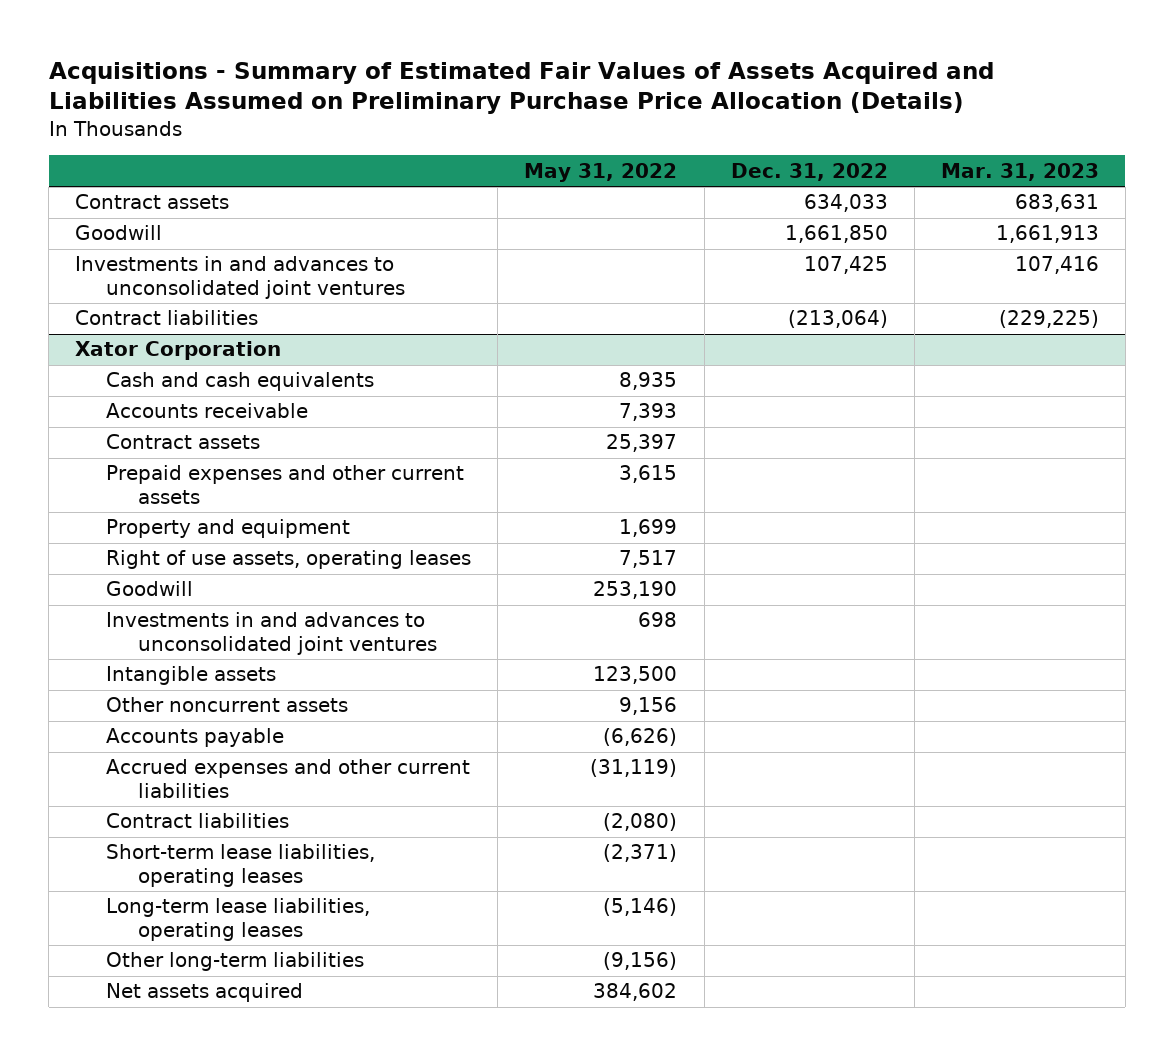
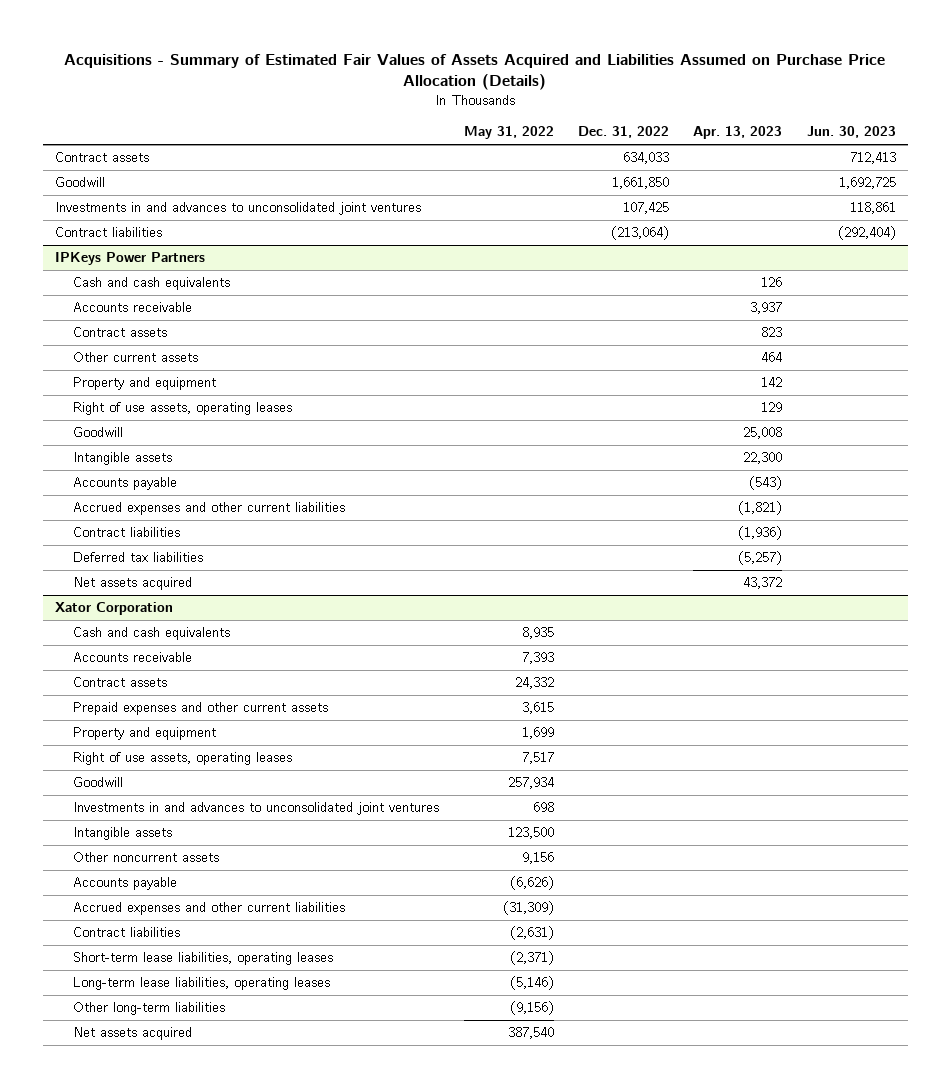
[48,62,994,115] Acquisitions - Summary of Estimated Fair Values of Assets Acquired and Liabilities Assumed on Preliminary Purchase Price Allocation (Details) -> [64,53,886,91] Acquisitions - Summary of Estimated Fair Values of Assets Acquired and Liabilities Assumed on Purchase Price Allocation (Details)
[940,162,1099,181] Mar. 31, 2023 -> none
none -> [693,126,783,140] Apr. 13, 2023
none -> [806,126,896,139] Jun. 30, 2023
none -> [55,252,206,266] IPKeys Power Partners
none -> [73,277,231,291] Cash and cash equivalents
none -> [73,302,193,313] Accounts receivable
none -> [73,327,168,338] Contract assets
none -> [73,352,199,363] Other current assets
none -> [73,377,217,391] Property and equipment
none -> [73,402,293,416] Right of use assets, operating leases
none -> [73,427,124,438] Goodwill
none -> [73,452,173,466] Intangible assets
none -> [73,477,178,491] Accounts payable
none -> [73,502,346,516] Accrued expenses and other current liabilities
none -> [73,527,181,538] Contract liabilities
none -> [73,552,204,563] Deferred tax liabilities
none -> [73,577,193,591] Net assets acquired
[606,434,678,453] 25,397 -> [514,677,554,690] 24,332
[593,581,678,600] 253,190 -> [507,777,554,790] 257,934
[590,759,678,778] (31,119) -> [502,901,554,916] (31,309)
[603,813,678,832] (2,080) -> [509,926,554,941] (2,631)
[593,983,678,1002] 384,602 -> [507,1027,554,1040] 387,540

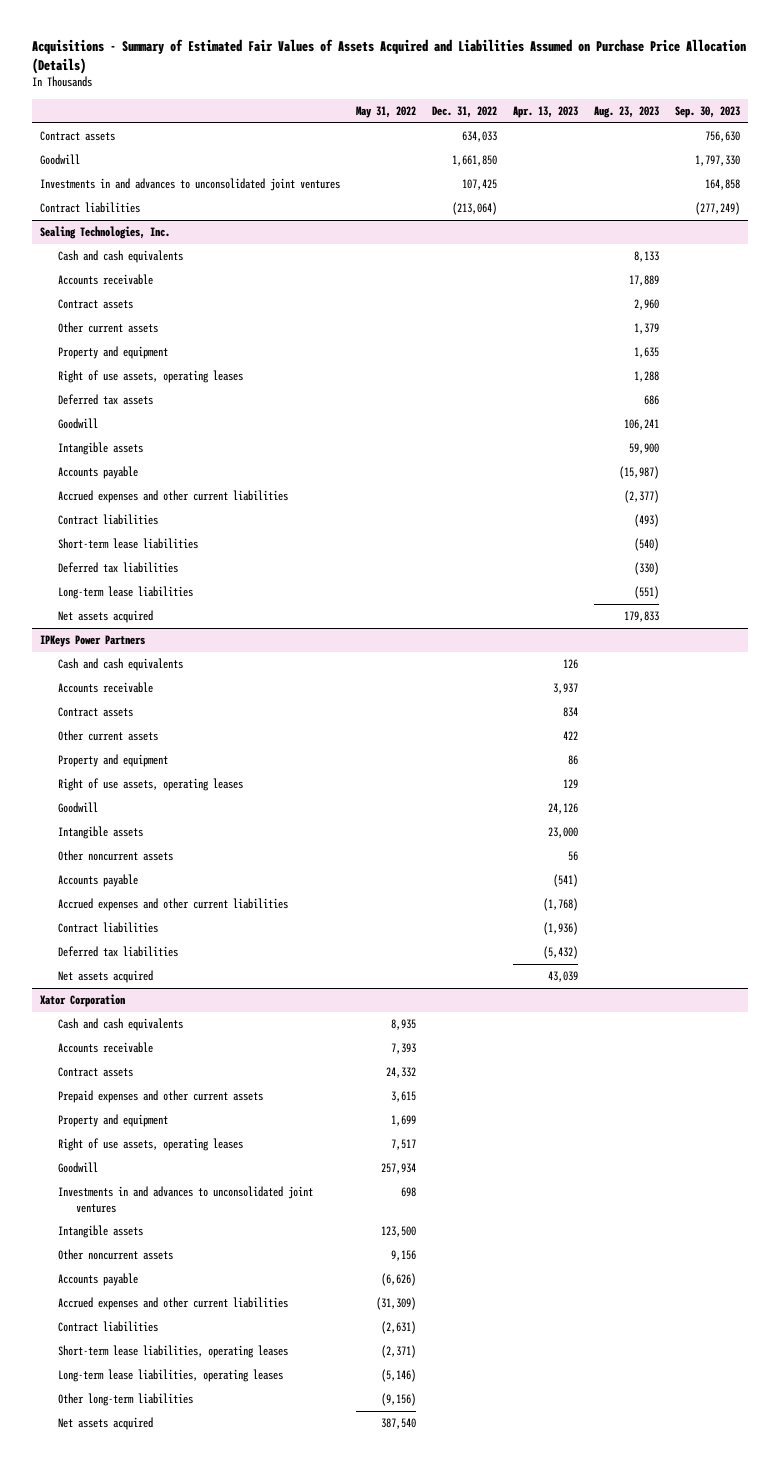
[806,126,896,139] Jun. 30, 2023 -> none
none -> [594,105,660,118] Aug. 23, 2023
none -> [675,105,741,118] Sep. 30, 2023
none -> [40,226,171,240] Sealing Technologies, Inc.
none -> [57,250,183,264] Cash and cash equivalents
none -> [57,274,153,286] Accounts receivable
none -> [57,299,133,310] Contract assets
none -> [57,322,158,334] Other current assets
none -> [57,346,168,360] Property and equipment
none -> [57,370,243,384] Right of use assets, operating leases
none -> [57,394,153,406] Deferred tax assets
none -> [57,418,98,430] Goodwill
none -> [57,442,143,456] Intangible assets
none -> [57,466,138,480] Accounts payable
none -> [57,490,288,504] Accrued expenses and other current liabilities
none -> [57,514,158,526] Contract liabilities
none -> [57,538,198,550] Short-term lease liabilities
none -> [57,562,178,574] Deferred tax liabilities
none -> [57,586,193,600] Long-term lease liabilities
none -> [57,610,153,624] Net assets acquired
[761,327,783,338] 823 -> [563,707,579,718] 834
[761,352,783,363] 464 -> [563,731,579,741] 422
[761,377,783,388] 142 -> [568,755,579,766] 86
[743,427,783,440] 25,008 -> [548,803,579,815] 24,126
[743,452,783,465] 22,300 -> [548,827,579,839] 23,000
none -> [57,850,173,862] Other noncurrent assets
[749,476,783,491] (543) -> [553,874,579,888] (541)
[738,501,783,516] (1,821) -> [543,898,579,912] (1,768)
[738,551,783,566] (5,257) -> [543,946,579,960] (5,432)
[743,577,783,590] 43,372 -> [548,971,579,983] 43,039

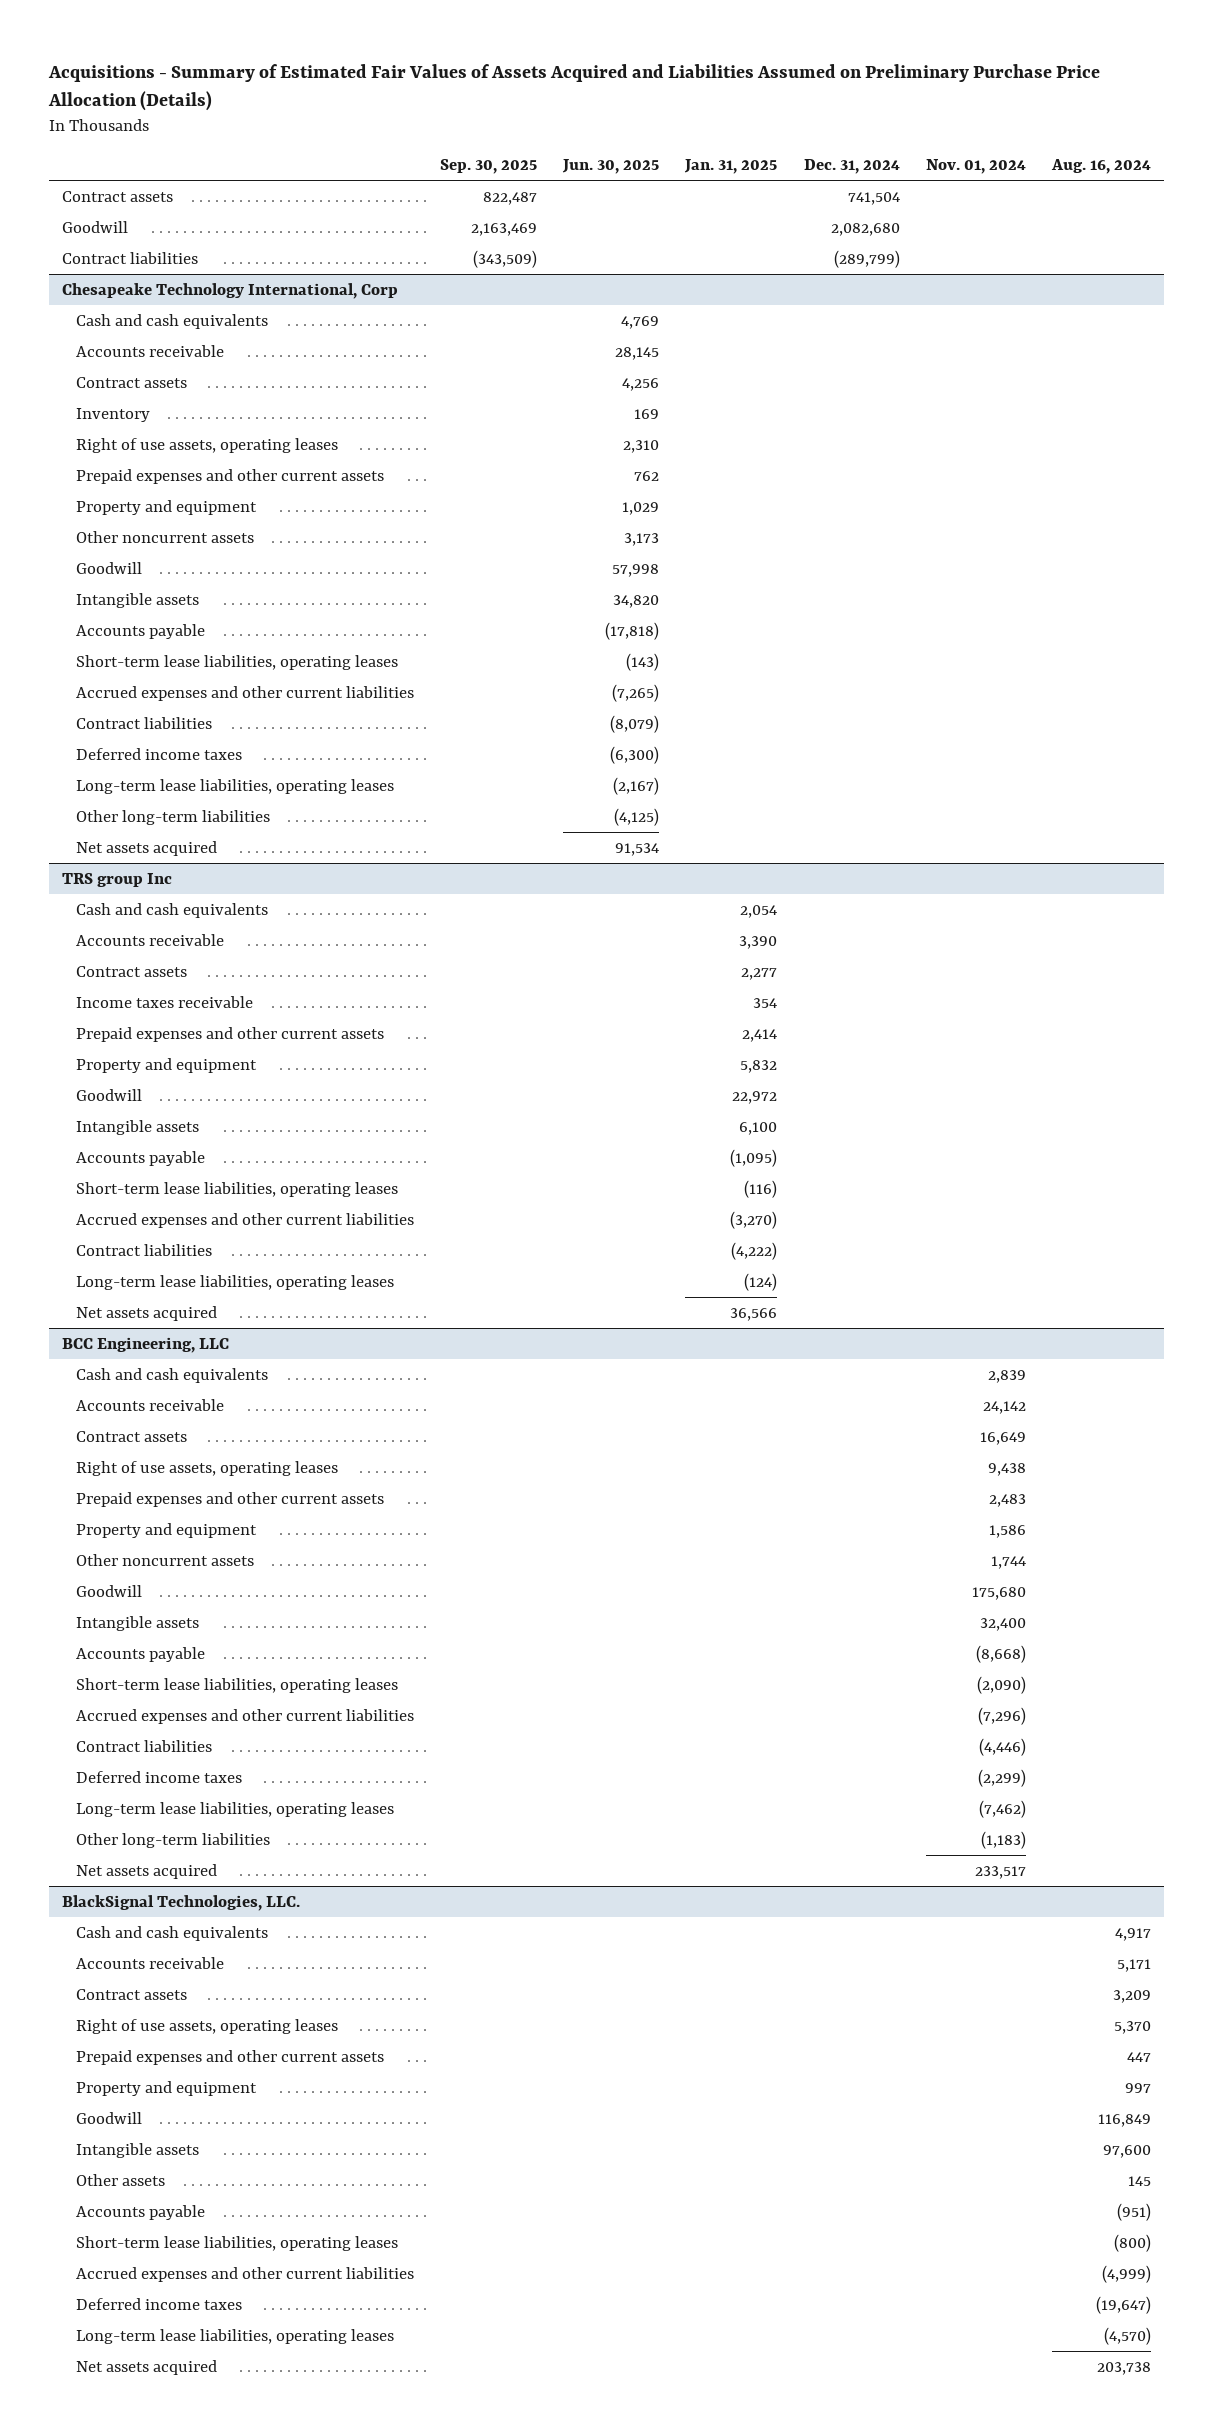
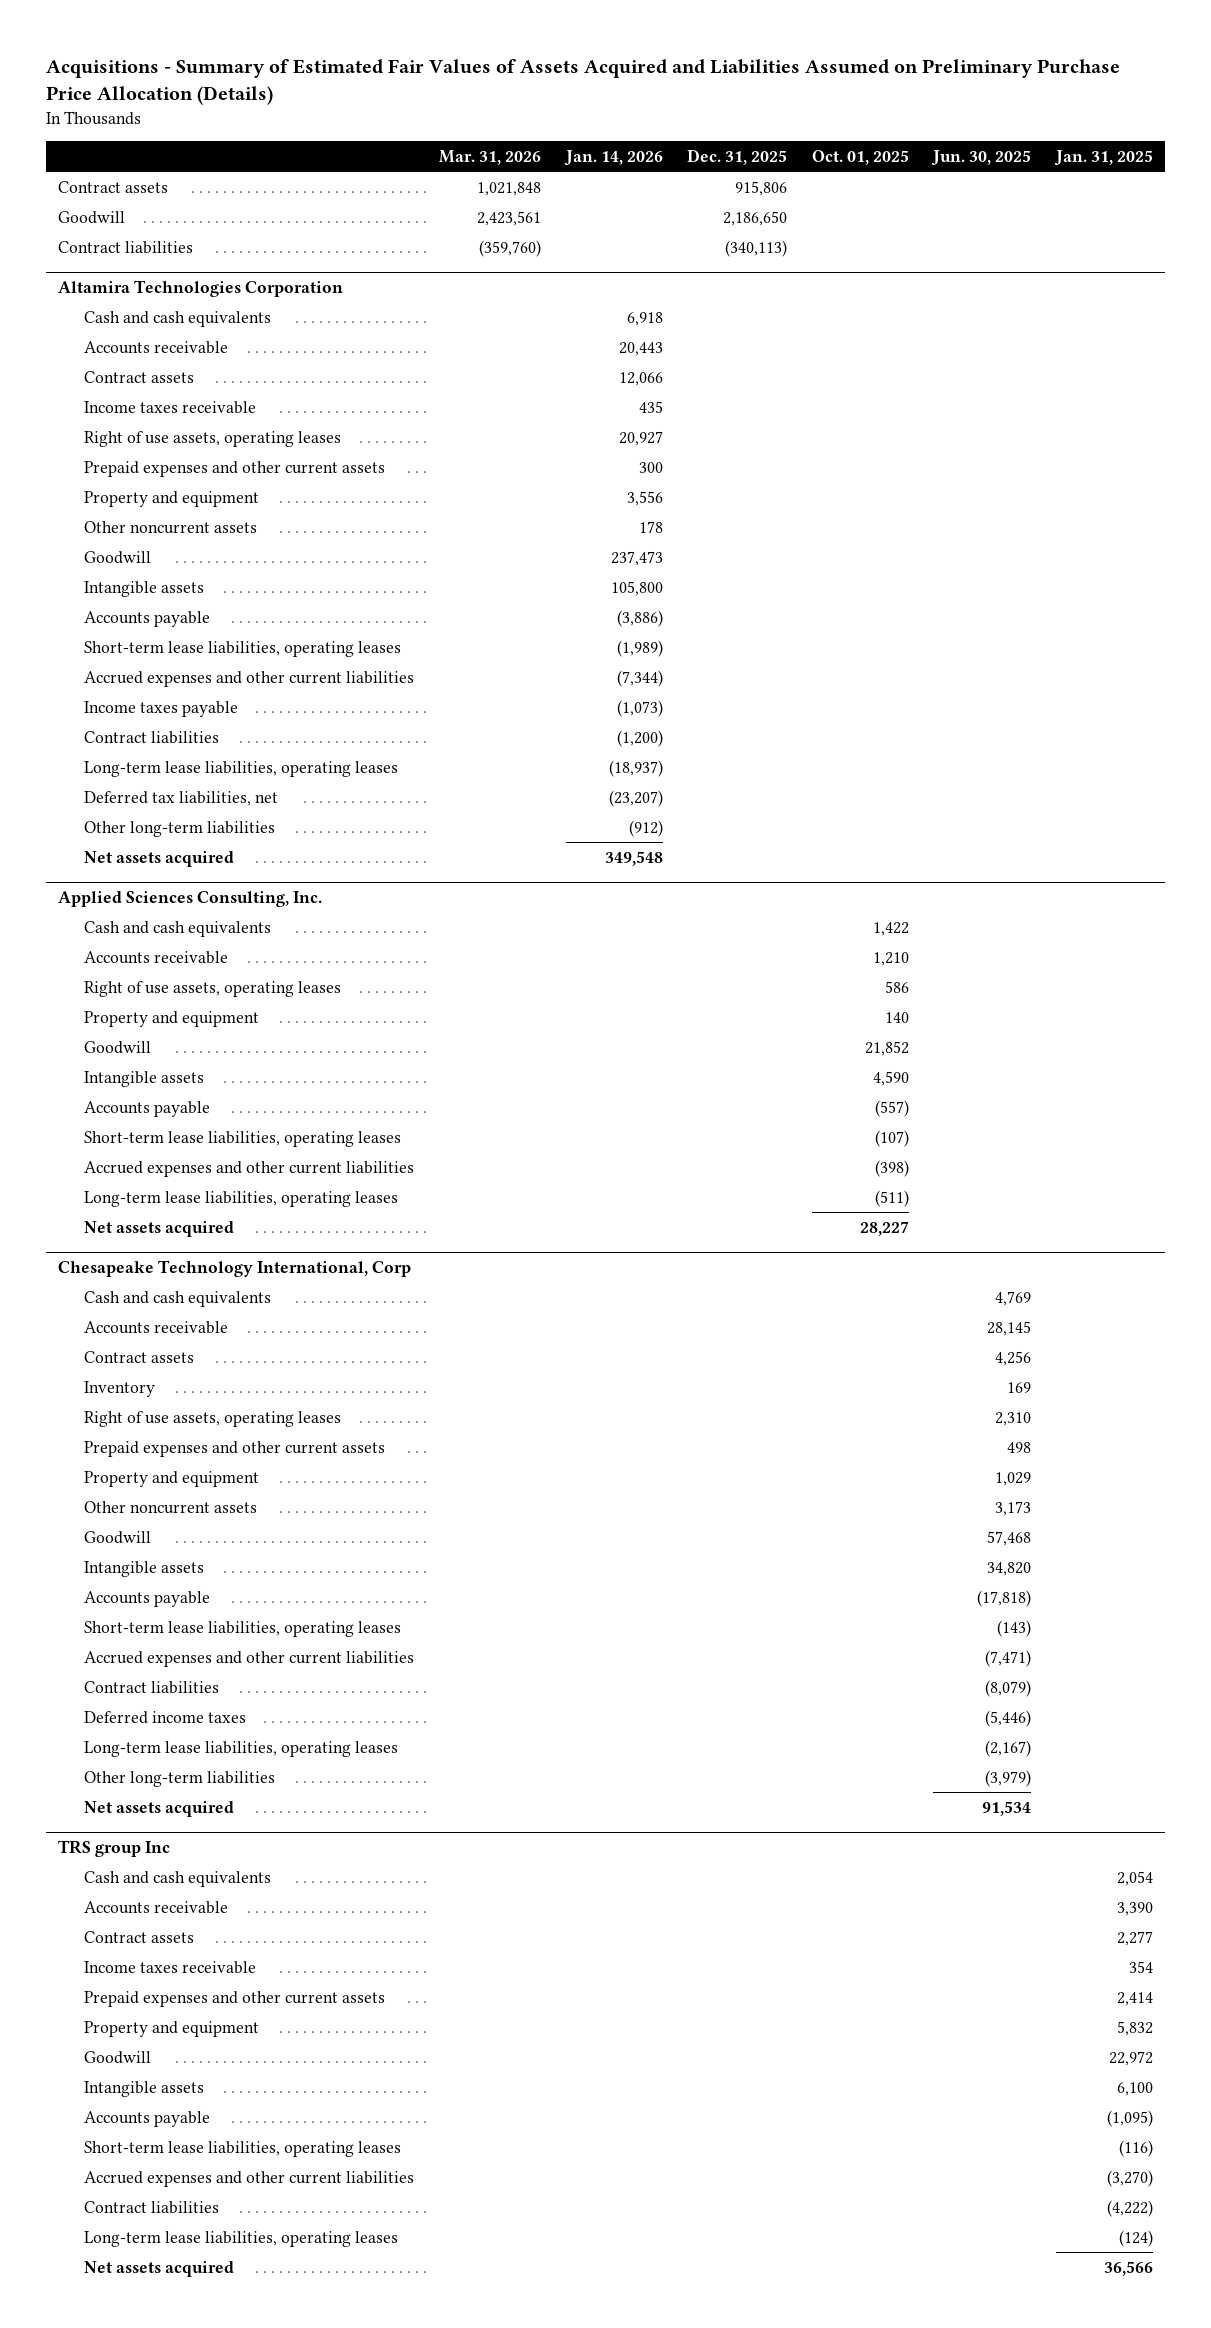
[439,159,537,175] Sep. 30, 2025 -> none
[803,159,900,175] Dec. 31, 2024 -> none
[925,159,1026,175] Nov. 01, 2024 -> none
[1050,159,1151,175] Aug. 16, 2024 -> none
none -> [438,150,541,166] Mar. 31, 2026
none -> [563,150,663,167] Jan. 14, 2026
none -> [687,149,788,166] Dec. 31, 2025
none -> [811,150,909,166] Oct. 01, 2025
none -> [58,279,344,297] Altamira Technologies Corporation
none -> [84,310,272,327] Cash and cash equivalents
none -> [84,340,229,354] Accounts receivable
none -> [84,370,195,383] Contract assets
none -> [84,400,257,414] Income taxes receivable
none -> [84,430,342,447] Right of use assets, operating leases
none -> [84,460,386,477] Prepaid expenses and other current assets
none -> [84,490,260,507] Property and equipment
none -> [84,520,258,534] Other noncurrent assets
none -> [84,550,152,564] Goodwill
none -> [84,580,205,597] Intangible assets
none -> [84,610,211,627] Accounts payable
none -> [84,640,402,657] Short-term lease liabilities, operating leases
none -> [84,670,415,687] Accrued expenses and other current liabilities
none -> [84,700,239,717] Income taxes payable
none -> [84,730,220,744] Contract liabilities
none -> [84,760,399,777] Long-term lease liabilities, operating leases
none -> [84,790,279,806] Deferred tax liabilities, net
none -> [84,820,276,837] Other long-term liabilities
none -> [84,850,235,867] Net assets acquired
none -> [58,890,323,907] Applied Sciences Consulting, Inc.
none -> [84,920,272,937] Cash and cash equivalents
none -> [84,950,229,964] Accounts receivable
none -> [84,980,342,997] Right of use assets, operating leases
none -> [84,1010,260,1027] Property and equipment
none -> [84,1040,152,1054] Goodwill
none -> [84,1070,205,1087] Intangible assets
none -> [84,1100,211,1117] Accounts payable
none -> [84,1130,402,1147] Short-term lease liabilities, operating leases
none -> [84,1160,415,1177] Accrued expenses and other current liabilities
none -> [84,1190,399,1207] Long-term lease liabilities, operating leases
none -> [84,1220,235,1237] Net assets acquired
[634,470,660,481] 762 -> [1007,1441,1032,1453] 498
[612,563,660,577] 57,998 -> [987,1530,1032,1546] 57,468
[612,683,660,702] (7,265) -> [985,1649,1032,1667] (7,471)
[610,745,660,764] (6,300) -> [985,1709,1032,1727] (5,446)
[614,807,660,826] (4,125) -> [985,1769,1032,1787] (3,979)
[62,1336,230,1353] BCC Engineering, LLC -> none
[75,1367,268,1383] Cash and cash equivalents -> none
[75,1398,224,1411] Accounts receivable -> none
[75,1430,187,1442] Contract assets -> none
[75,1460,338,1476] Right of use assets, operating leases -> none
[75,1491,384,1507] Prepaid expenses and other current assets -> none
[75,1522,257,1538] Property and equipment -> none
[75,1553,254,1566] Other noncurrent assets -> none
[75,1584,142,1597] Goodwill -> none
[75,1615,199,1631] Intangible assets -> none
[75,1646,205,1662] Accounts payable -> none
[75,1677,398,1693] Short-term lease liabilities, operating leases -> none
[75,1708,414,1724] Accrued expenses and other current liabilities -> none
[75,1739,212,1752] Contract liabilities -> none
[75,1770,242,1783] Deferred income taxes -> none
[75,1801,394,1817] Long-term lease liabilities, operating leases -> none
[75,1832,270,1848] Other long-term liabilities -> none
[75,1863,217,1879] Net assets acquired -> none
[62,1894,301,1911] BlackSignal Technologies, LLC. -> none
[75,1925,268,1941] Cash and cash equivalents -> none
[75,1956,224,1969] Accounts receivable -> none
[75,1988,187,2000] Contract assets -> none
[75,2018,338,2034] Right of use assets, operating leases -> none
[75,2049,384,2065] Prepaid expenses and other current assets -> none
[75,2080,257,2096] Property and equipment -> none
[75,2111,142,2124] Goodwill -> none
[75,2142,199,2158] Intangible assets -> none
[75,2173,165,2186] Other assets -> none
[75,2204,205,2220] Accounts payable -> none
[75,2235,398,2251] Short-term lease liabilities, operating leases -> none
[75,2266,414,2282] Accrued expenses and other current liabilities -> none
[75,2297,242,2310] Deferred income taxes -> none
[75,2328,394,2344] Long-term lease liabilities, operating leases -> none
[75,2359,217,2375] Net assets acquired -> none

